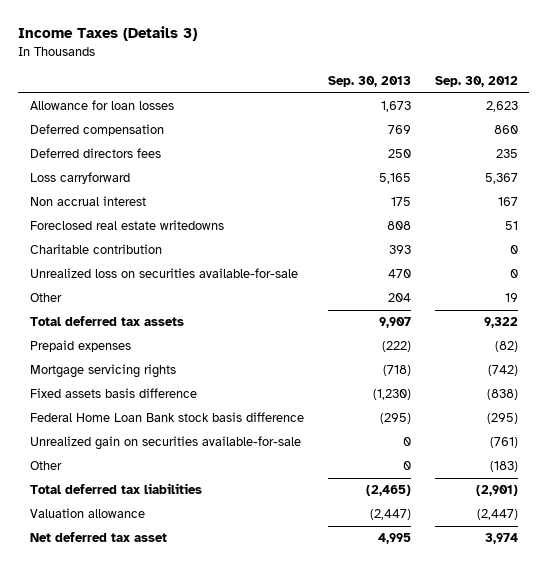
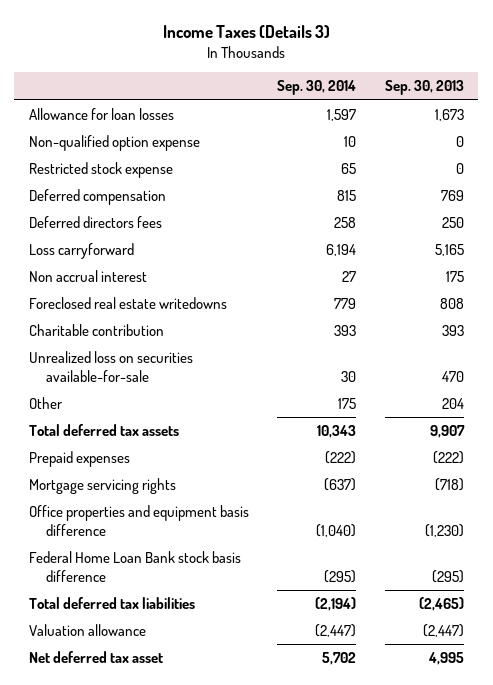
[434,76,518,88] Sep. 30, 2012 -> none
none -> [277,80,357,96] Sep. 30, 2014
none -> [28,135,200,152] Non-qualified option expense
none -> [28,162,173,179] Restricted stock expense
[29,388,197,399] Fixed assets basis difference -> [28,505,249,536] Office properties and equipment basis difference
[29,436,301,451] Unrealized gain on securities available-for-sale -> none
[29,461,62,471] Other -> none

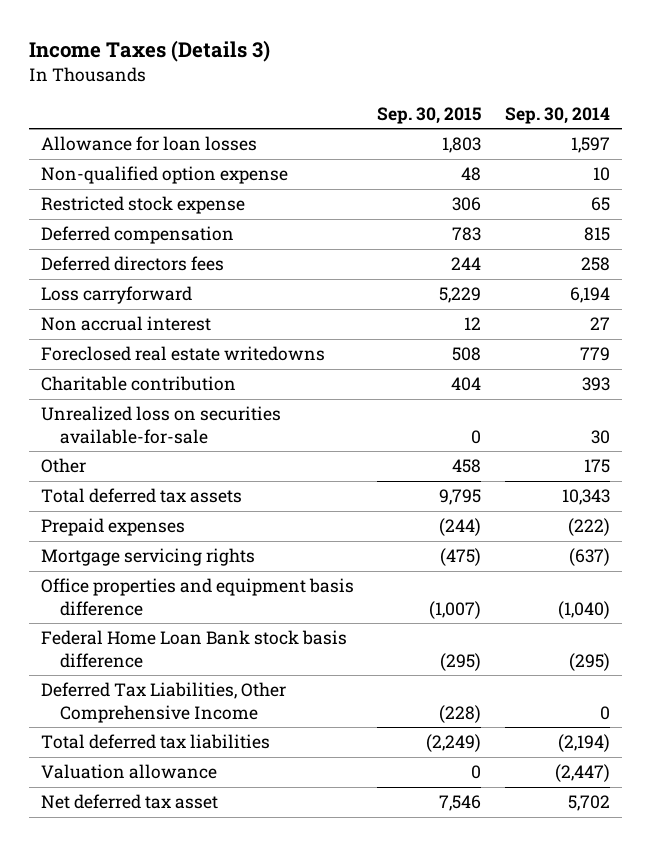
[385,80,465,96] Sep. 30, 2013 -> none
none -> [377,106,482,124] Sep. 30, 2015
none -> [41,682,287,723] Deferred Tax Liabilities, Other Comprehensive Income

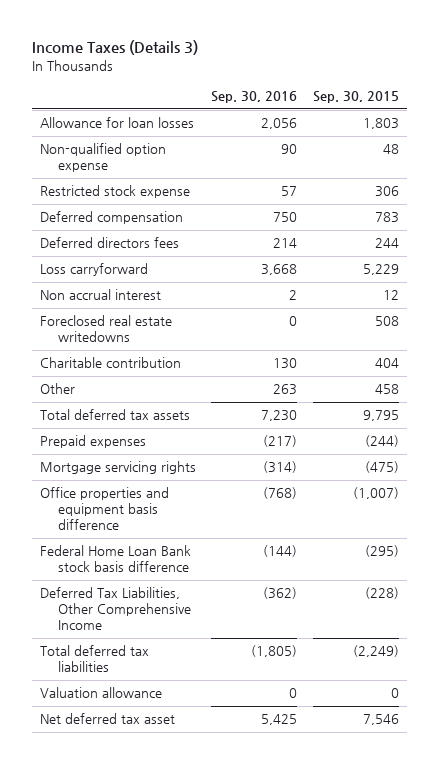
[504,106,610,124] Sep. 30, 2014 -> none
none -> [211,91,298,104] Sep. 30, 2016
[41,406,282,444] Unrealized loss on securities available-for-sale -> none

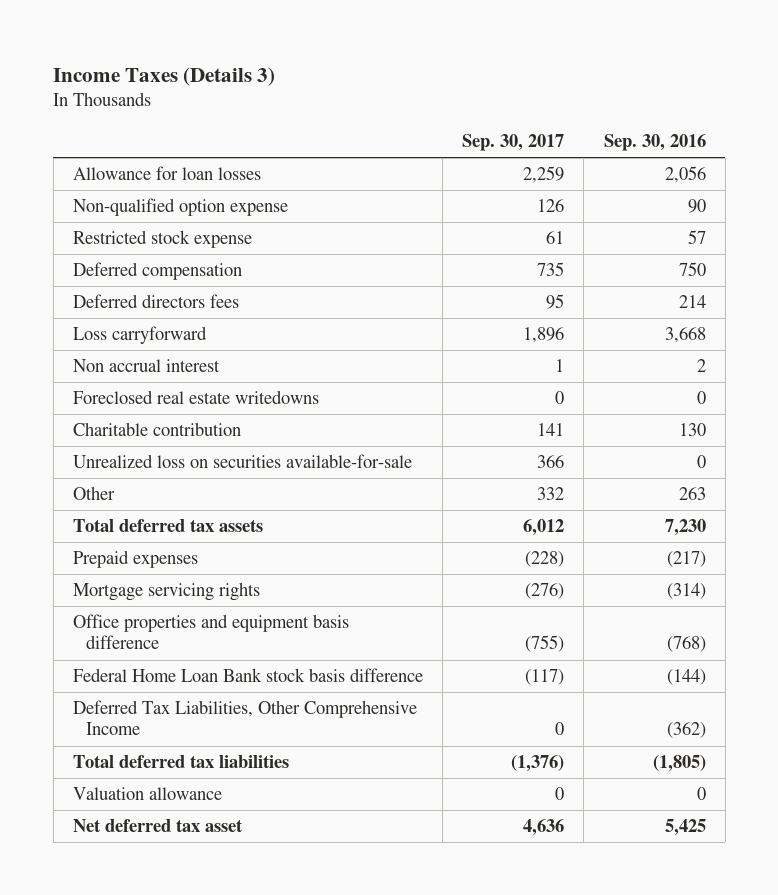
[313,91,400,104] Sep. 30, 2015 -> none
none -> [462,133,565,151] Sep. 30, 2017
none -> [72,454,412,469] Unrealized loss on securities available-for-sale

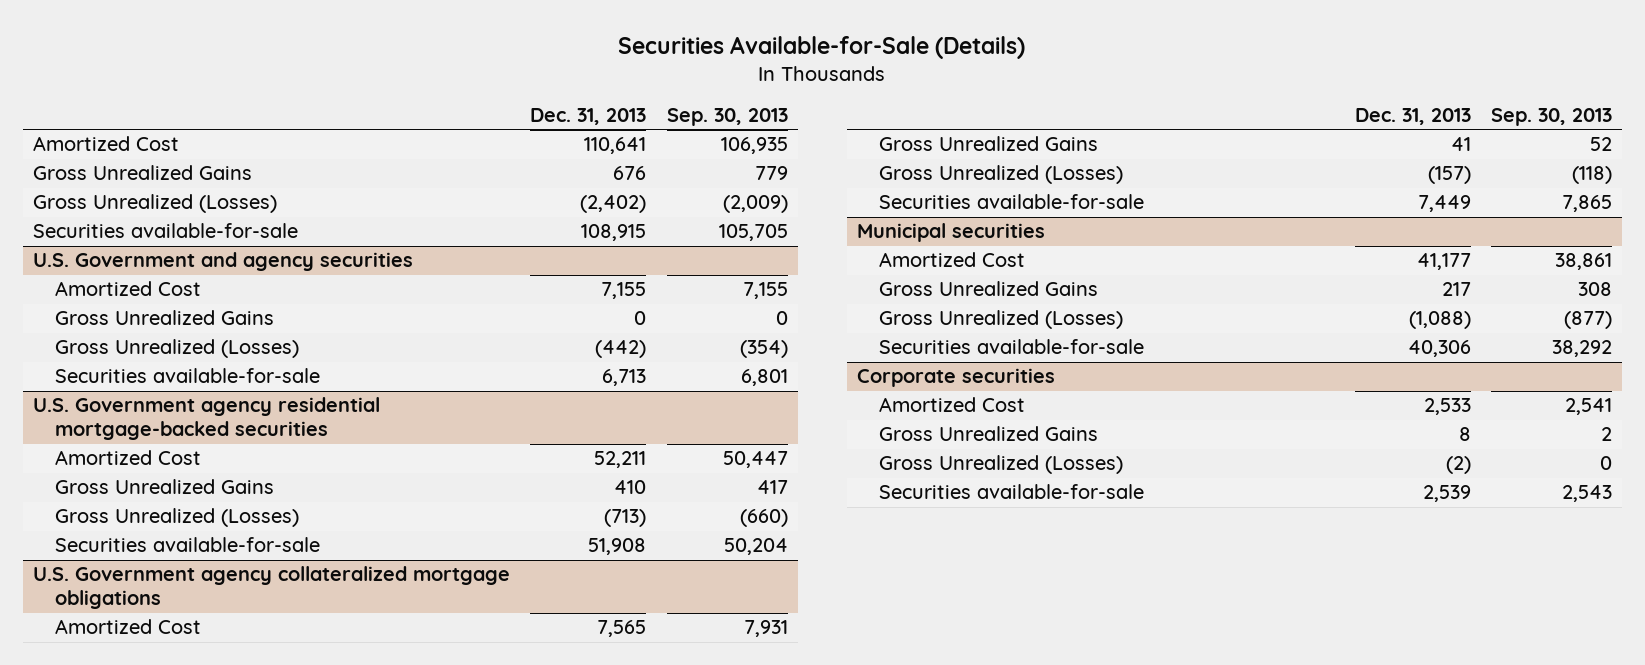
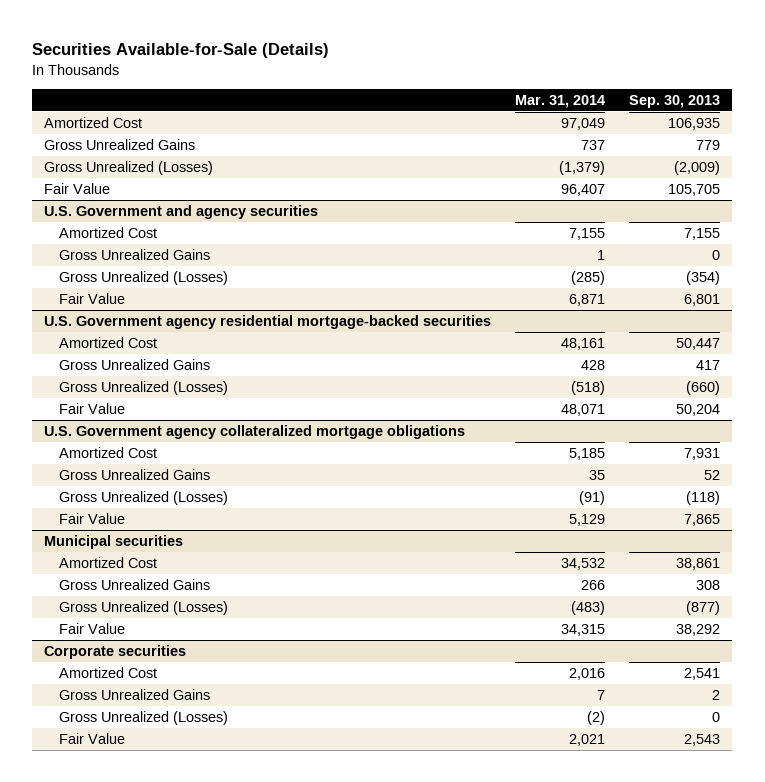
[530,107,647,125] Dec. 31, 2013 -> none
none -> [515,95,606,109] Mar. 31, 2014
[33,223,299,239] Securities available-for-sale -> [44,182,111,194] Fair Value
[55,368,321,384] Securities available-for-sale -> [59,292,126,304] Fair Value
[55,537,321,553] Securities available-for-sale -> [59,402,126,414] Fair Value
[879,194,1145,210] Securities available-for-sale -> [59,512,126,524] Fair Value
[879,339,1145,355] Securities available-for-sale -> [59,622,126,634] Fair Value
[879,484,1145,500] Securities available-for-sale -> [59,732,126,744] Fair Value

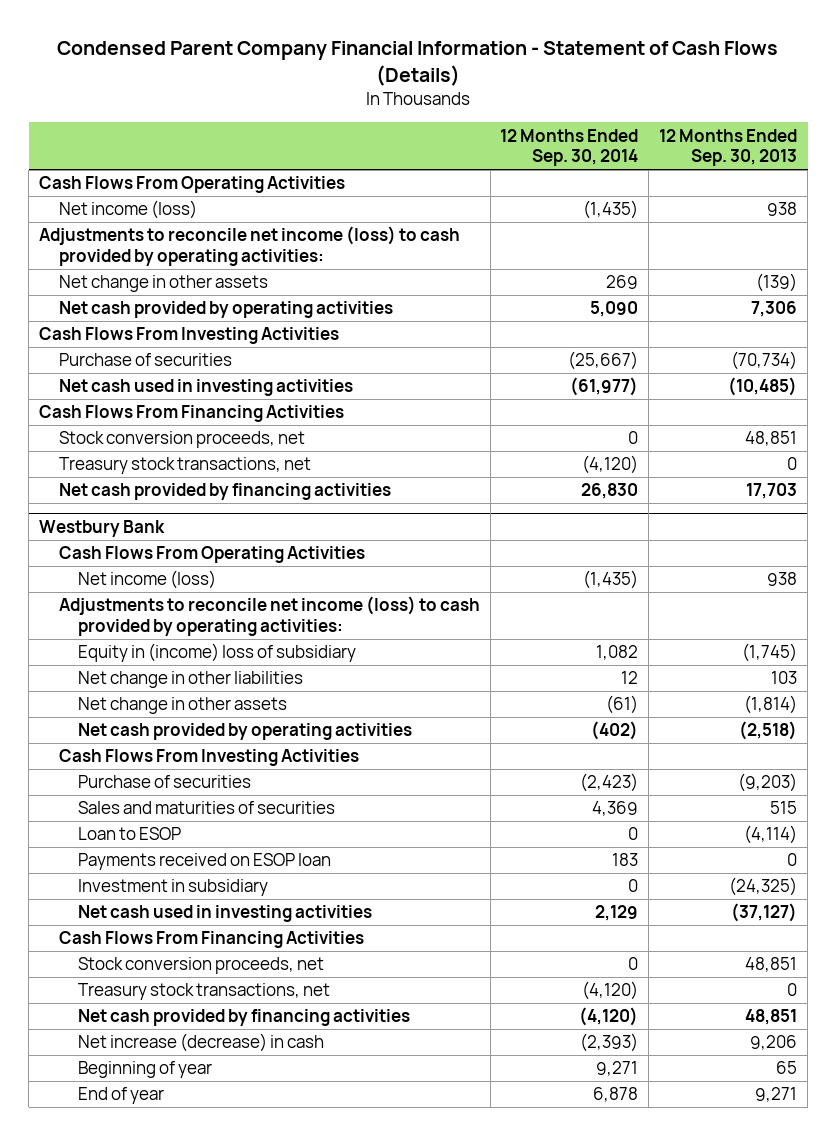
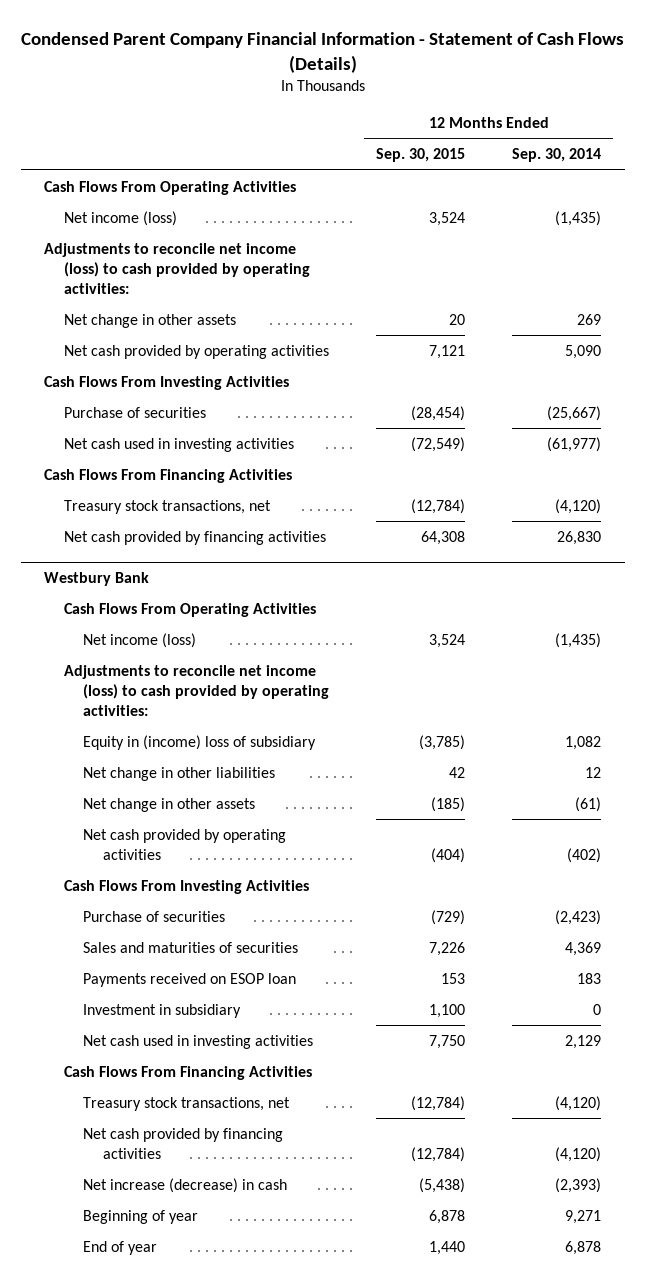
[659,128,798,167] 12 Months Ended Sep. 30, 2013 -> none
none -> [376,148,466,163] Sep. 30, 2015
[58,431,305,449] Stock conversion proceeds, net -> none
[78,827,182,841] Loan to ESOP -> none
[78,957,325,975] Stock conversion proceeds, net -> none

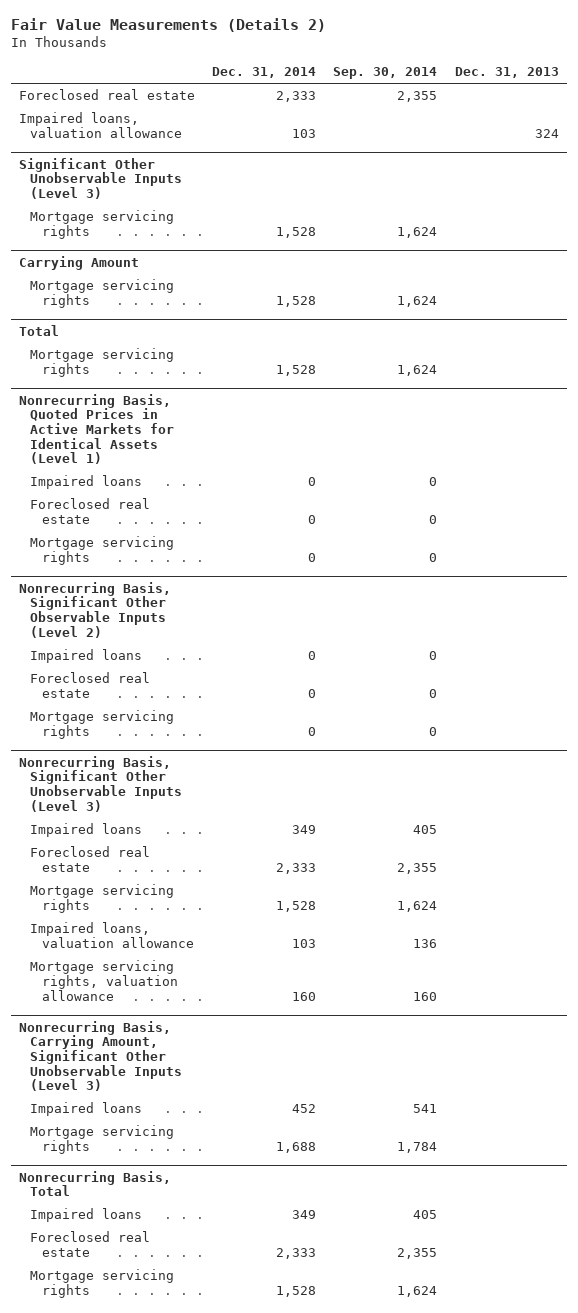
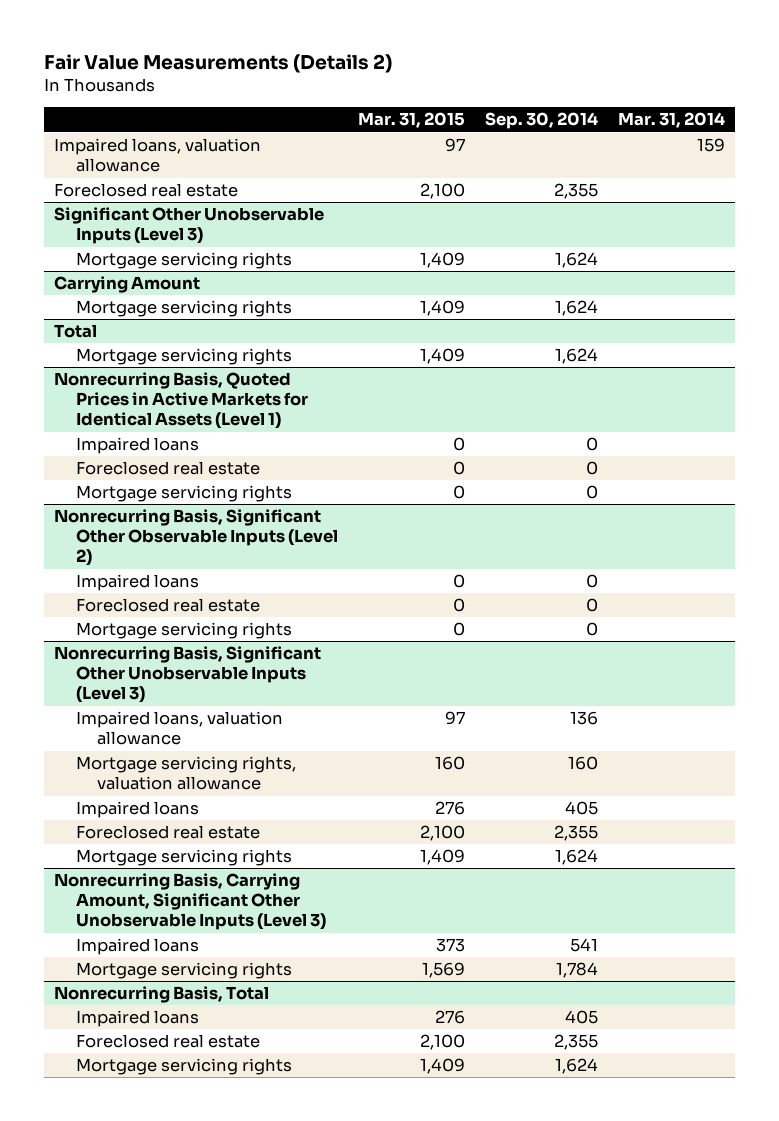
[212,67,317,79] Dec. 31, 2014 -> none
[454,67,559,79] Dec. 31, 2013 -> none
none -> [357,112,465,129] Mar. 31, 2015
none -> [618,112,726,129] Mar. 31, 2014
[19,89,196,101] Foreclosed real estate -> [53,183,238,198] Foreclosed real estate
[30,922,194,948] Impaired loans, valuation allowance -> [75,711,283,746] Impaired loans, valuation allowance
[30,960,178,1001] Mortgage servicing rights, valuation allowance -> [75,756,296,791] Mortgage servicing rights, valuation allowance

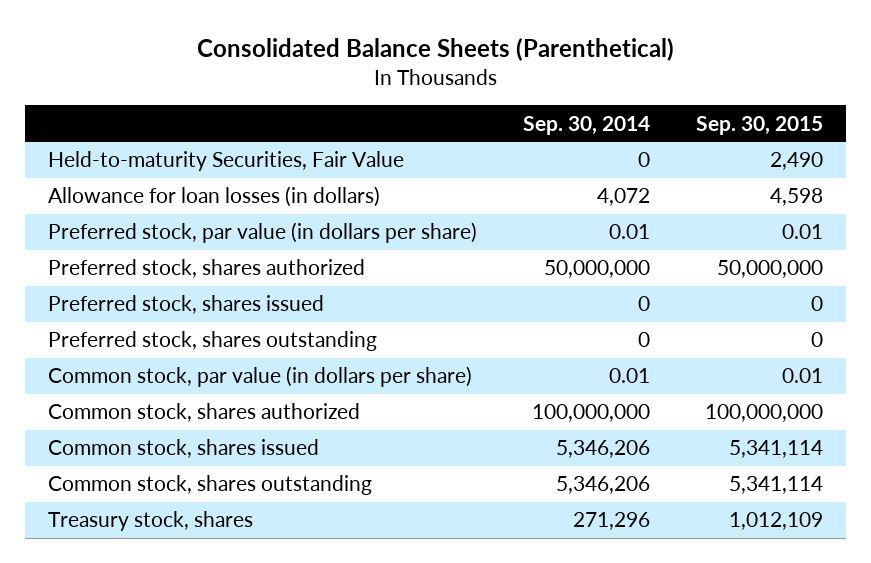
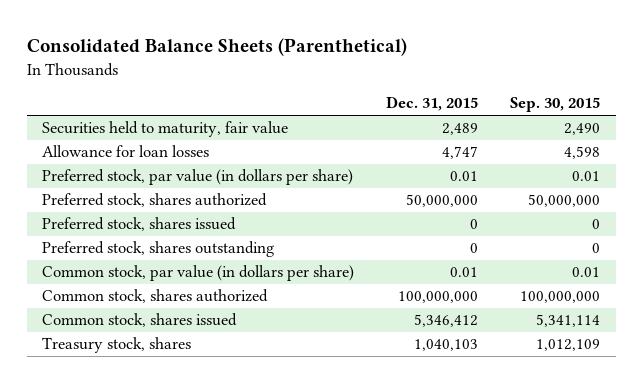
[523,115,651,135] Sep. 30, 2014 -> none
none -> [386,96,479,112] Dec. 31, 2015
[48,151,405,172] Held-to-maturity Securities, Fair Value -> [42,121,289,138] Securities held to maturity, fair value
[48,186,381,208] Allowance for loan losses (in dollars) -> [42,145,210,158] Allowance for loan losses
[48,475,373,496] Common stock, shares outstanding -> none

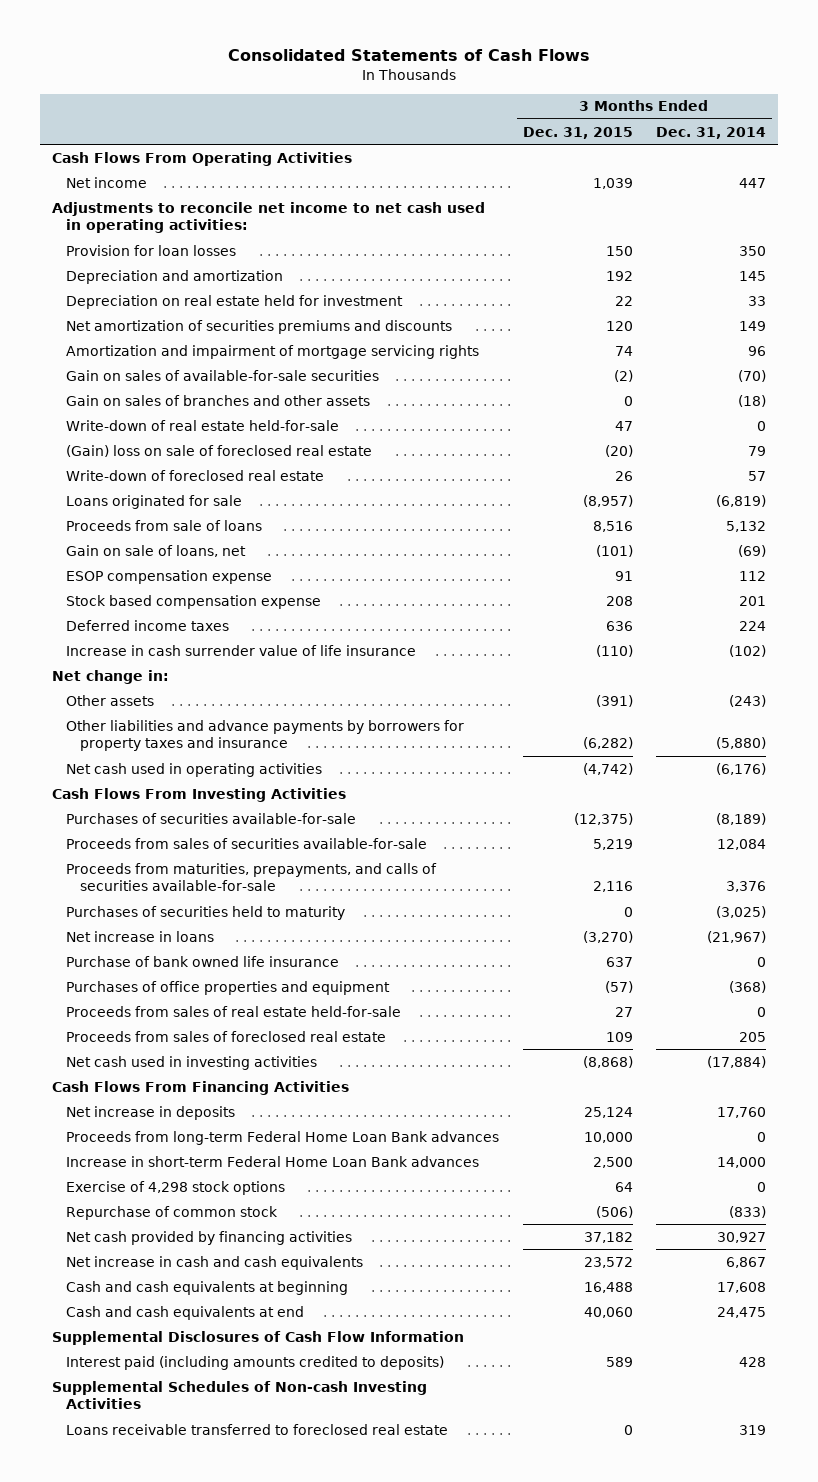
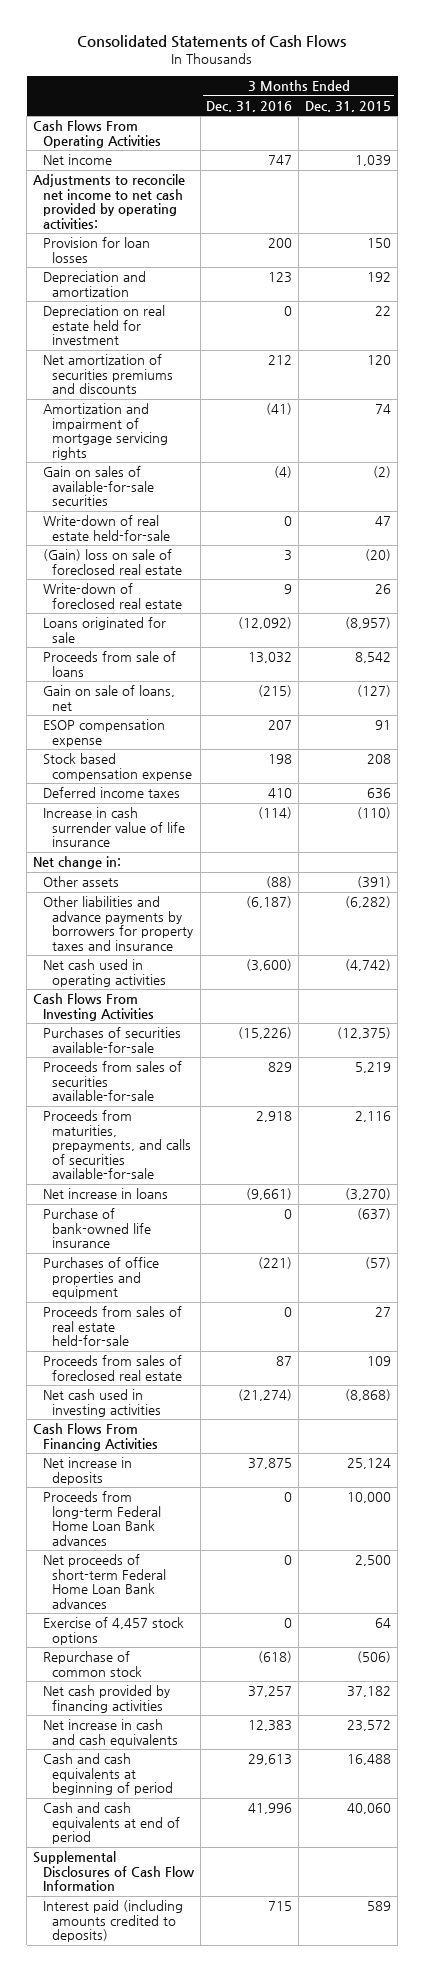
[656,126,767,139] Dec. 31, 2014 -> none
none -> [206,100,293,112] Dec. 31, 2016
[51,201,485,234] Adjustments to reconcile net income to net cash used in operating activities: -> [33,174,186,229] Adjustments to reconcile net income to net cash provided by operating activities:
[66,394,371,406] Gain on sales of branches and other assets -> none
[592,520,633,532] 8,516 -> [355,652,392,664] 8,542
[595,544,633,557] (101) -> [357,685,392,698] (127)
[66,905,346,920] Purchases of securities held to maturity -> none
[66,955,340,967] Purchase of bank owned life insurance -> [42,1208,151,1249] Purchase of bank-owned life insurance
[605,956,633,967] 637 -> [357,1208,392,1221] (637)
[66,1155,480,1167] Increase in short-term Federal Home Loan Bank advances -> [42,1554,166,1609] Net proceeds of short-term Federal Home Loan Bank advances
[66,1180,286,1195] Exercise of 4,298 stock options -> [42,1617,184,1645] Exercise of 4,457 stock options
[66,1280,349,1295] Cash and cash equivalents at beginning -> [42,1753,173,1796] Cash and cash equivalents at beginning of period
[66,1305,305,1320] Cash and cash equivalents at end -> [42,1802,180,1845] Cash and cash equivalents at end of period
[51,1380,427,1410] Supplemental Schedules of Non-cash Investing Activities -> none
[66,1423,449,1435] Loans receivable transferred to foreclosed real estate -> none

